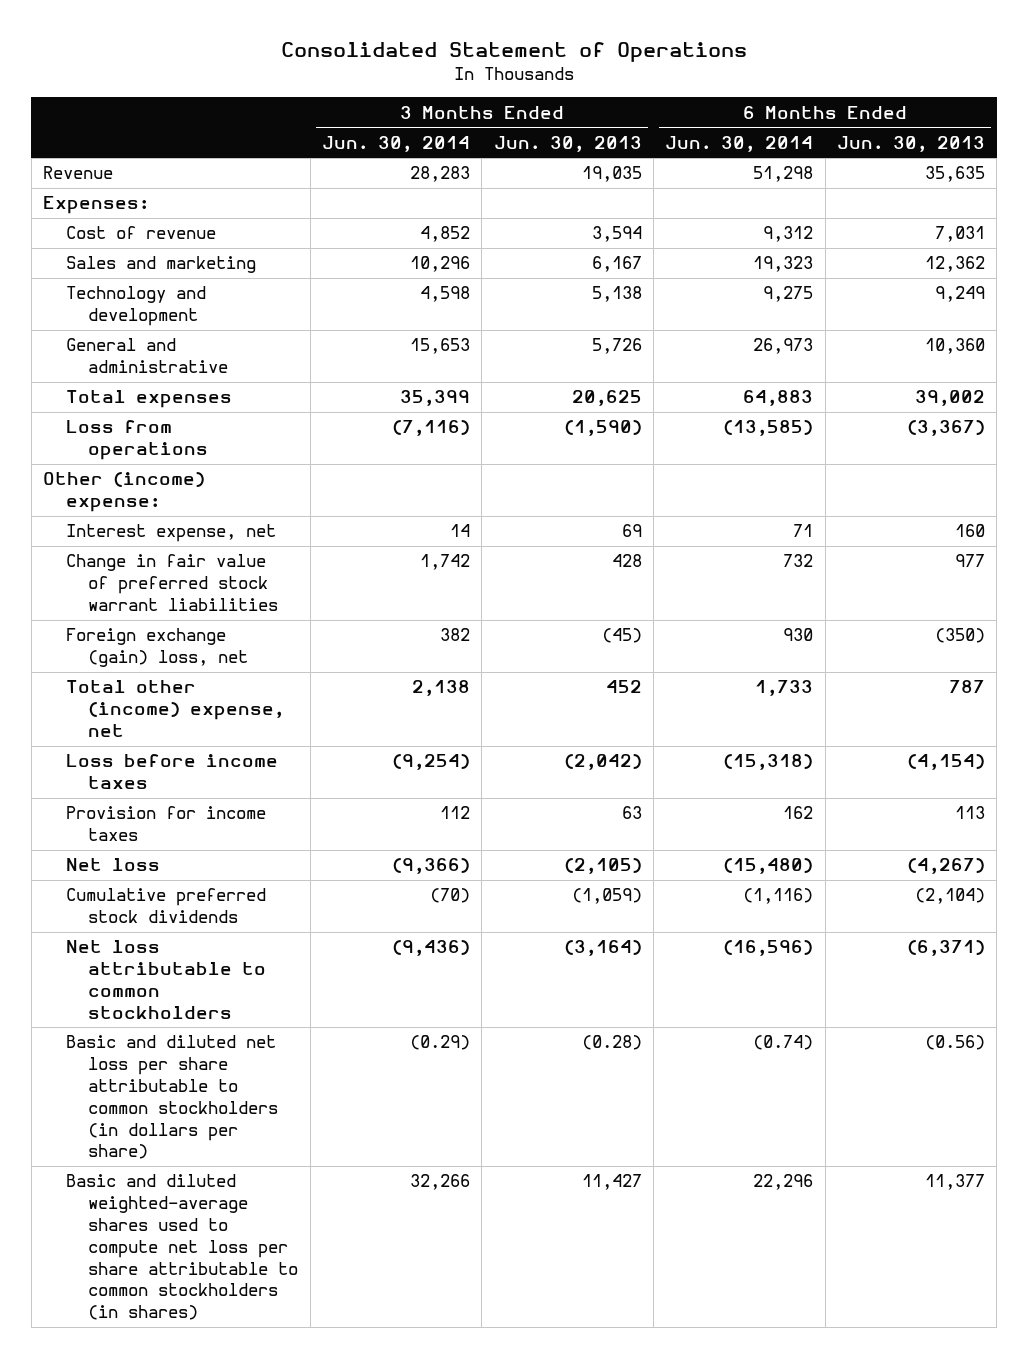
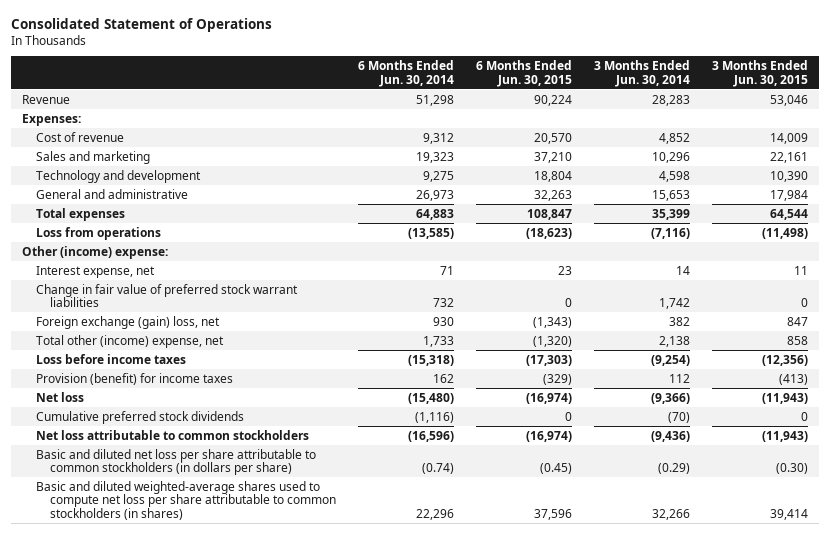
[493,135,642,152] Jun. 30, 2013 -> none
[837,135,986,152] Jun. 30, 2013 -> none
none -> [475,60,572,87] 6 Months Ended Jun. 30, 2015
none -> [711,60,808,87] 3 Months Ended Jun. 30, 2015
[65,806,266,842] Provision for income taxes -> [35,372,233,385] Provision (benefit) for income taxes

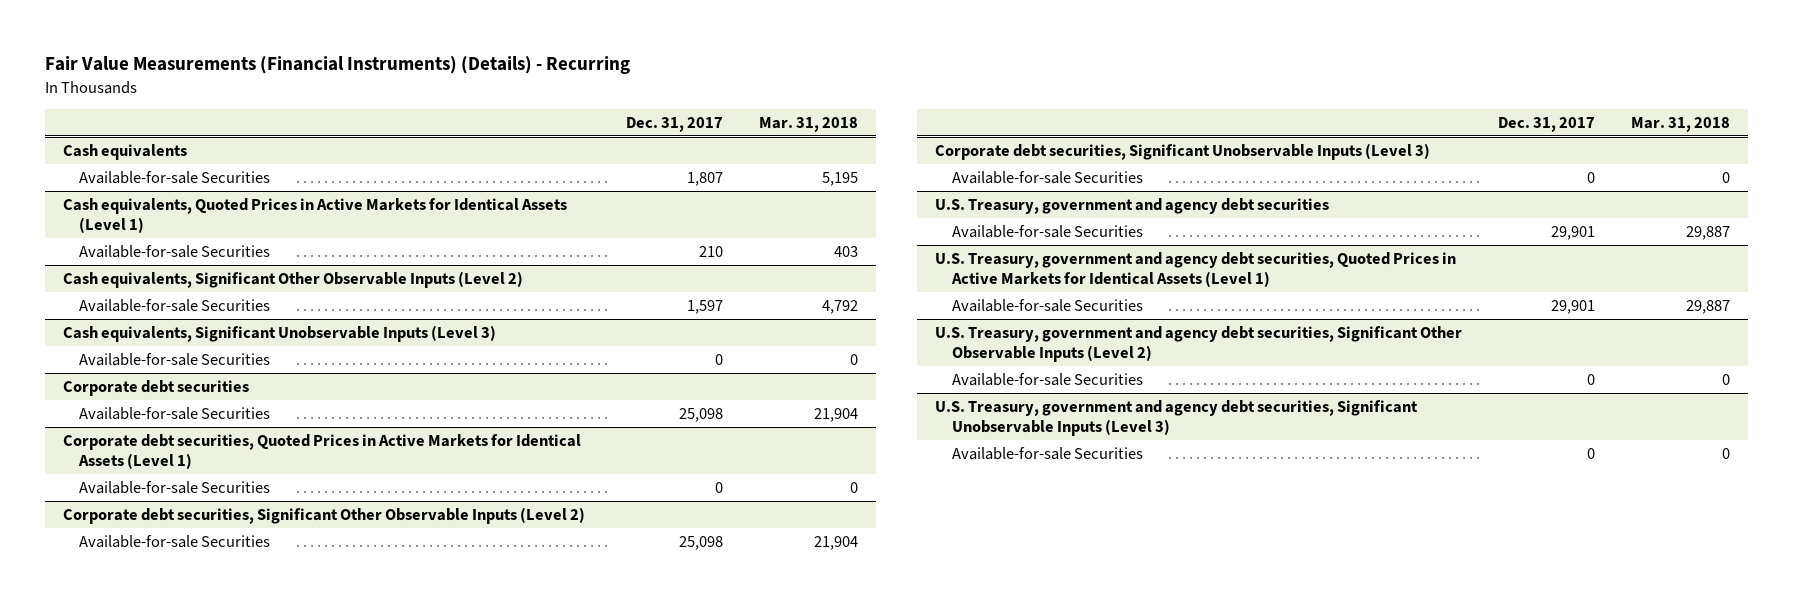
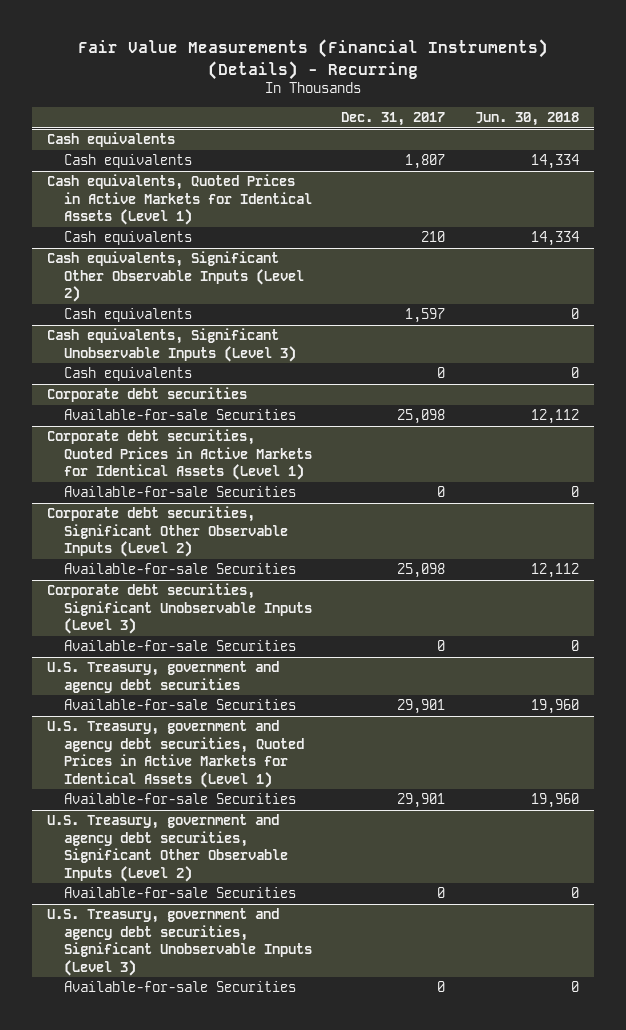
[758,117,858,133] Mar. 31, 2018 -> none
none -> [475,111,580,126] Jun. 30, 2018
[79,170,271,184] Available-for-sale Securities -> [63,154,192,169] Cash equivalents
[79,244,271,258] Available-for-sale Securities -> none
none -> [63,231,192,246] Cash equivalents
[79,298,271,312] Available-for-sale Securities -> [63,308,192,323] Cash equivalents
[79,352,271,366] Available-for-sale Securities -> none
none -> [63,367,192,382] Cash equivalents

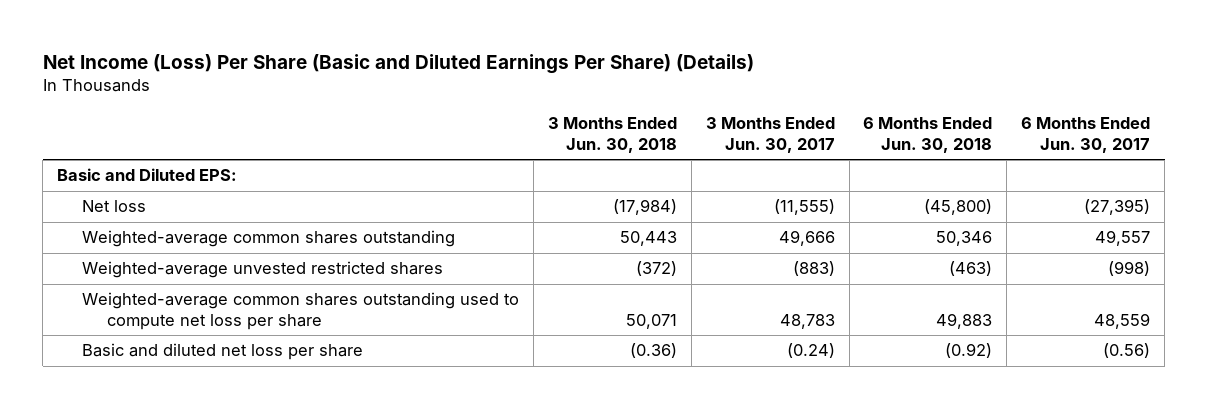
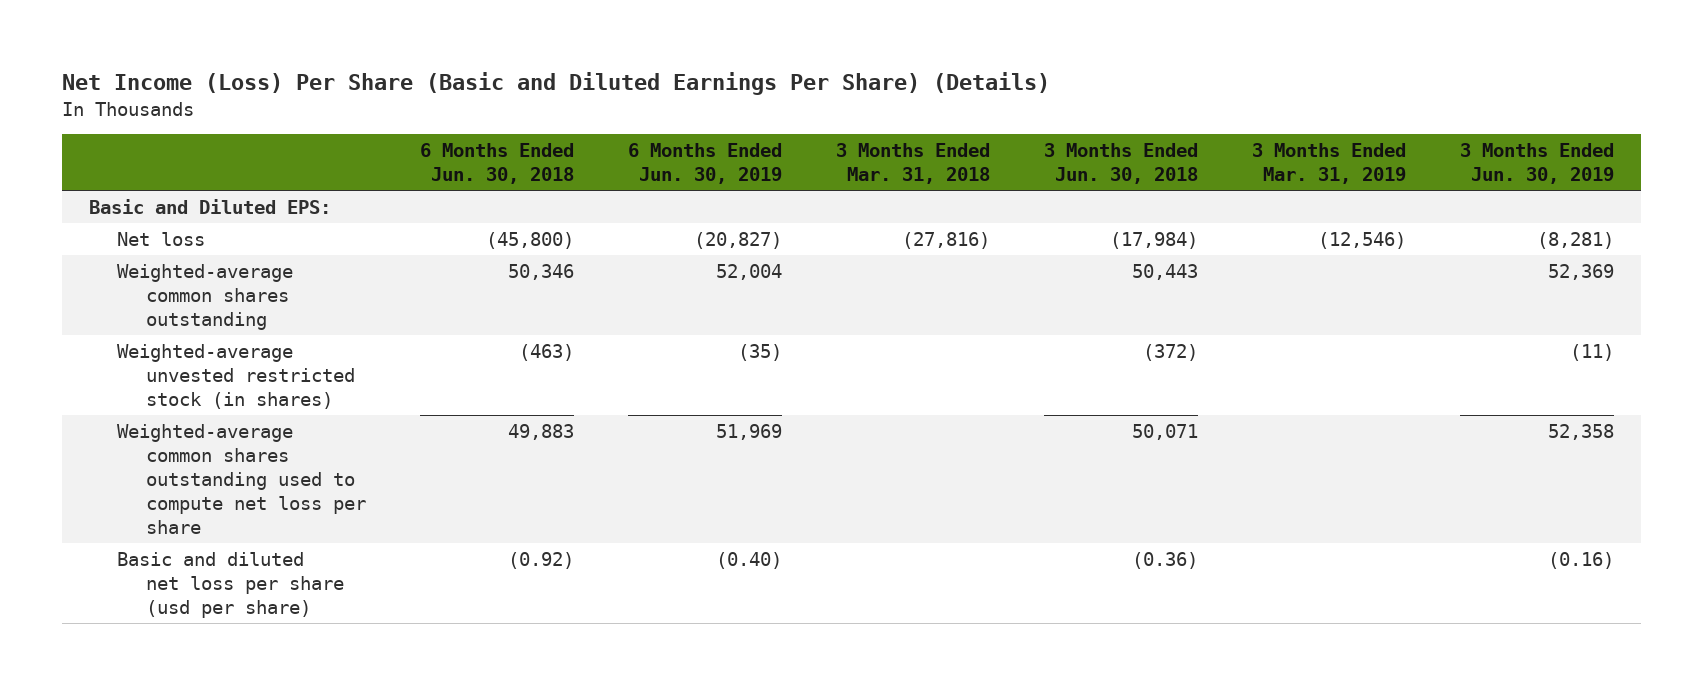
[705,117,835,153] 3 Months Ended Jun. 30, 2017 -> none
[1021,117,1151,153] 6 Months Ended Jun. 30, 2017 -> none
none -> [627,142,782,185] 6 Months Ended Jun. 30, 2019
none -> [835,142,990,185] 3 Months Ended Mar. 31, 2018
none -> [1252,142,1407,185] 3 Months Ended Mar. 31, 2019
none -> [1460,142,1615,185] 3 Months Ended Jun. 30, 2019
[82,261,444,279] Weighted-average unvested restricted shares -> [117,343,355,409] Weighted-average unvested restricted stock (in shares)
[82,343,364,361] Basic and diluted net loss per share -> [117,551,344,618] Basic and diluted net loss per share (usd per share)

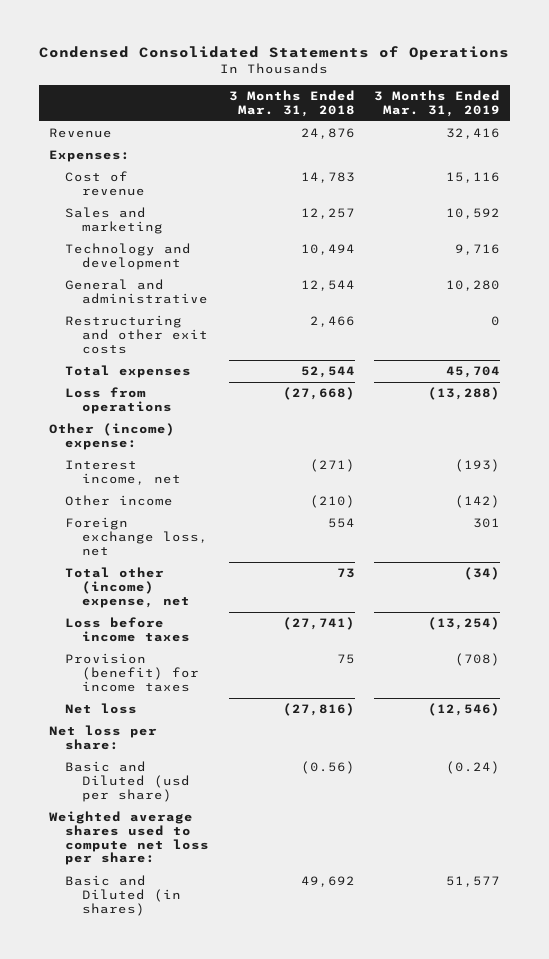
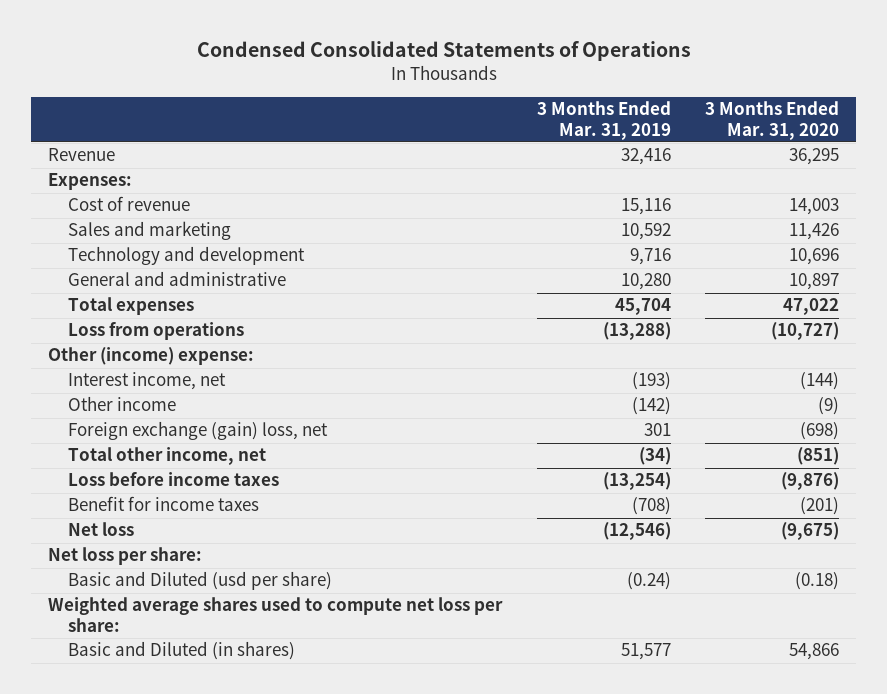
[228,90,355,117] 3 Months Ended Mar. 31, 2018 -> none
none -> [705,101,840,140] 3 Months Ended Mar. 31, 2020
[65,315,209,354] Restructuring and other exit costs -> none
[65,517,209,556] Foreign exchange loss, net -> [67,421,328,441] Foreign exchange (gain) loss, net
[65,567,191,608] Total other (income) expense, net -> [67,447,266,466] Total other income, net
[65,653,200,692] Provision (benefit) for income taxes -> [67,496,259,512] Benefit for income taxes

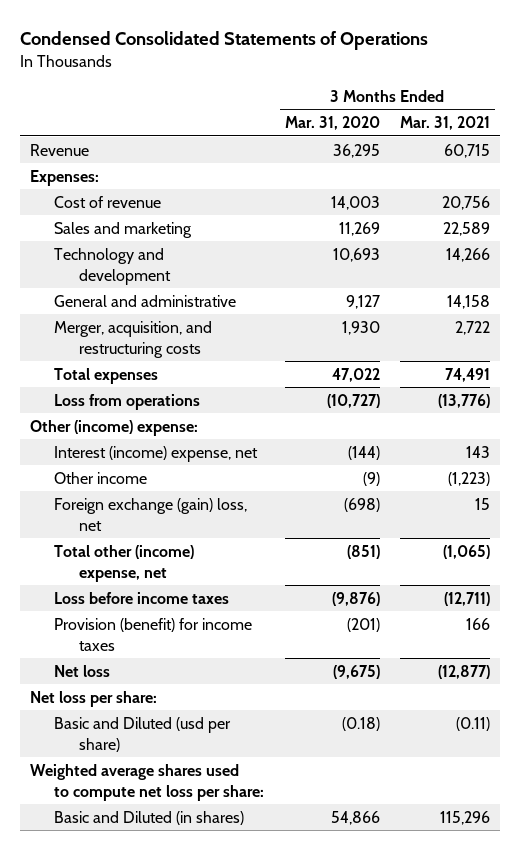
[536,101,671,140] 3 Months Ended Mar. 31, 2019 -> none
none -> [399,116,490,131] Mar. 31, 2021
[789,223,840,241] 11,426 -> [338,221,380,236] 11,269
[789,248,840,266] 10,696 -> [332,247,380,262] 10,693
[789,273,840,291] 10,897 -> [345,294,380,309] 9,127
none -> [54,320,213,358] Merger, acquisition, and restructuring costs
[67,372,226,391] Interest income, net -> [54,445,259,462] Interest (income) expense, net
[67,447,266,466] Total other income, net -> [54,544,195,582] Total other (income) expense, net
[67,496,259,512] Benefit for income taxes -> [54,617,253,651] Provision (benefit) for income taxes

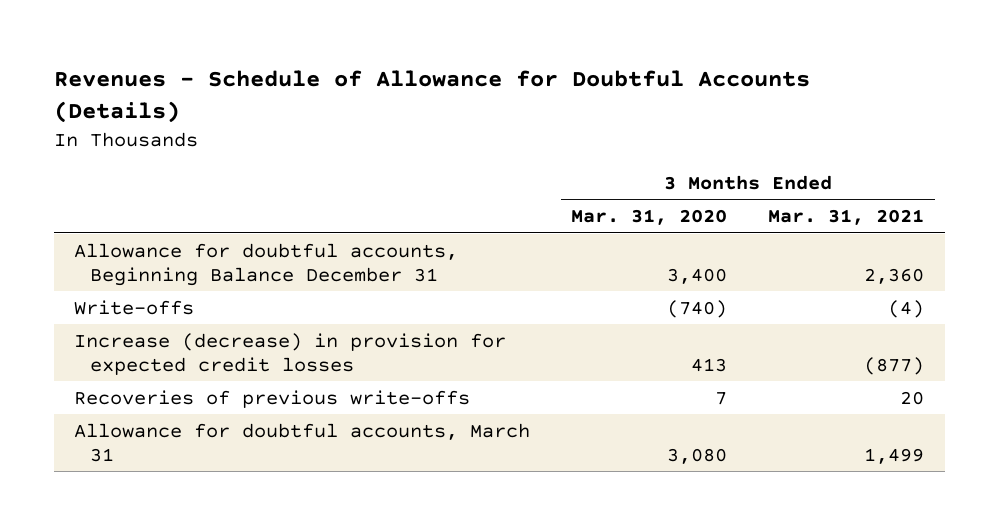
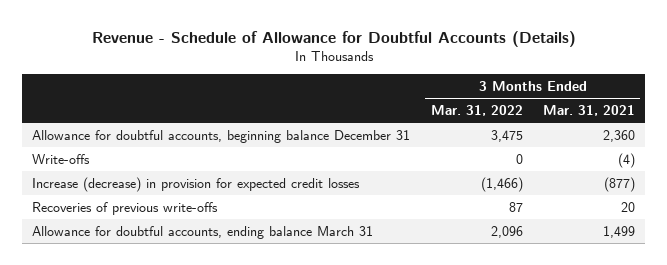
[53,69,810,123] Revenues - Schedule of Allowance for Doubtful Accounts (Details) -> [91,30,576,47] Revenue - Schedule of Allowance for Doubtful Accounts (Details)
[571,209,728,226] Mar. 31, 2020 -> none
none -> [430,105,523,117] Mar. 31, 2022
[74,242,459,286] Allowance for doubtful accounts, Beginning Balance December 31 -> [32,129,411,143] Allowance for doubtful accounts, beginning balance December 31
[74,422,531,462] Allowance for doubtful accounts, March 31 -> [32,225,374,239] Allowance for doubtful accounts, ending balance March 31

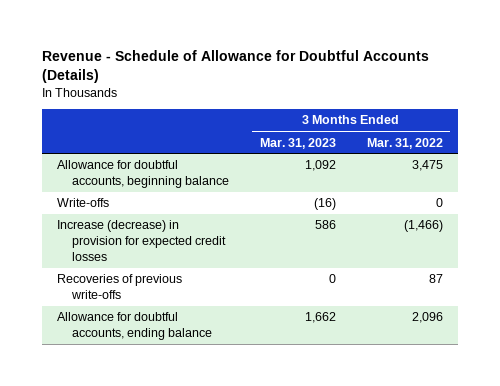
[542,105,635,117] Mar. 31, 2021 -> none
none -> [260,137,337,149] Mar. 31, 2023
[32,129,411,143] Allowance for doubtful accounts, beginning balance December 31 -> [56,160,230,189] Allowance for doubtful accounts, beginning balance
[32,225,374,239] Allowance for doubtful accounts, ending balance March 31 -> [56,312,213,341] Allowance for doubtful accounts, ending balance

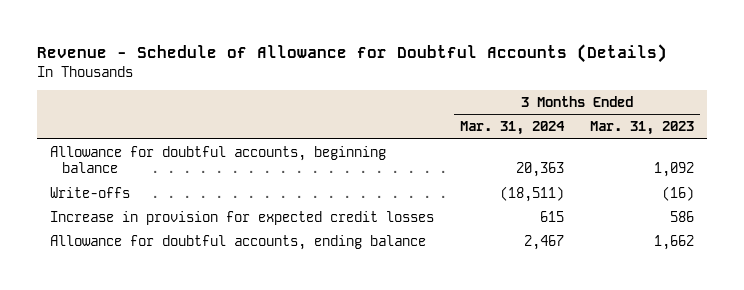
[366,137,443,149] Mar. 31, 2022 -> none
none -> [460,121,566,136] Mar. 31, 2024
[56,274,182,300] Recoveries of previous write-offs -> none
[56,220,227,261] Increase (decrease) in provision for expected credit losses -> [50,210,435,225] Increase in provision for expected credit losses

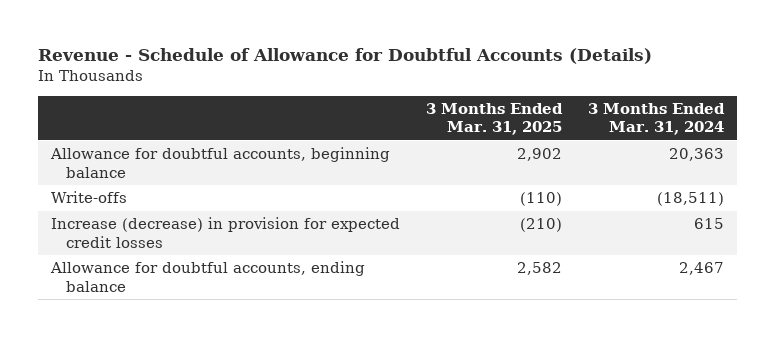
[589,121,694,136] Mar. 31, 2023 -> none
none -> [426,102,564,136] 3 Months Ended Mar. 31, 2025
[50,210,435,225] Increase in provision for expected credit losses -> [51,217,401,248] Increase (decrease) in provision for expected credit losses

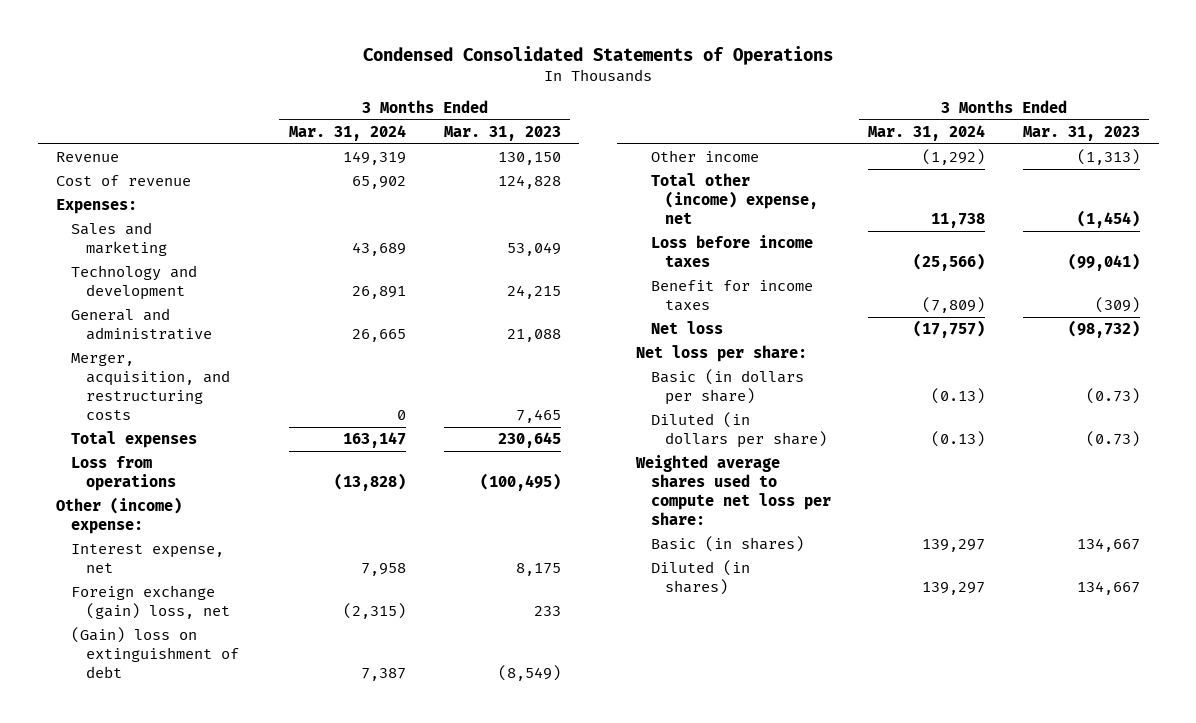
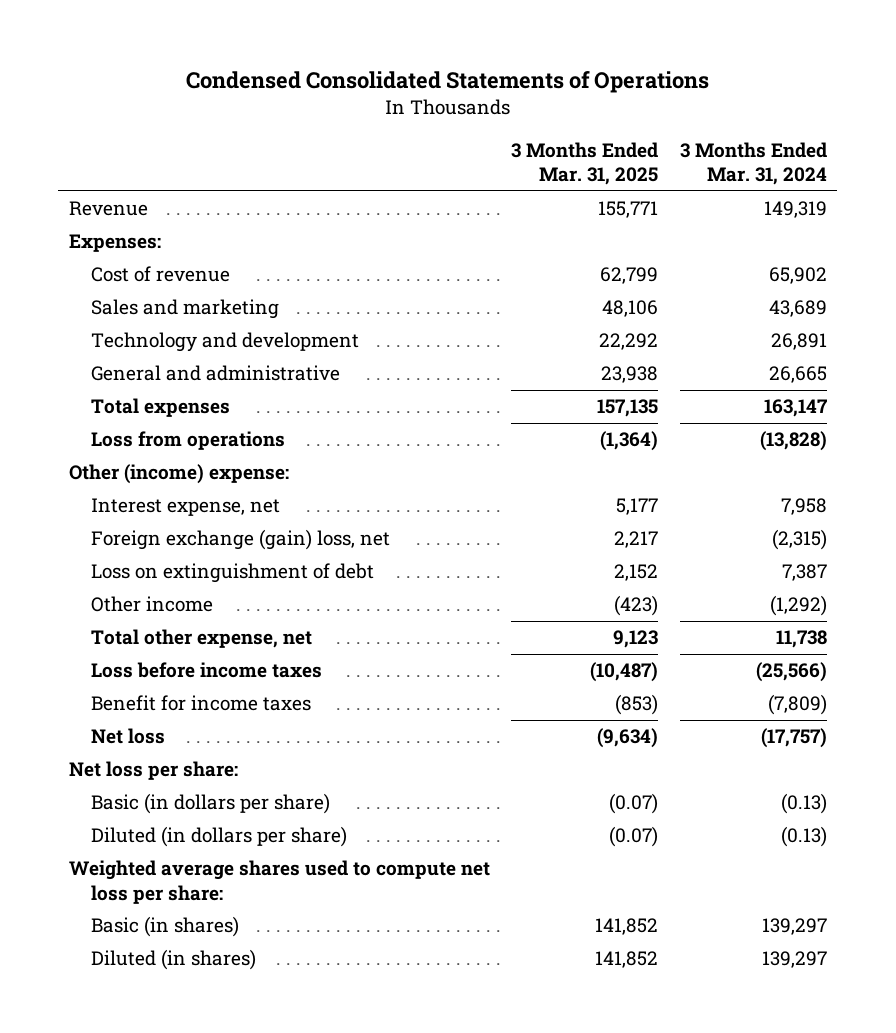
[443,126,561,142] Mar. 31, 2023 -> none
none -> [511,141,659,185] 3 Months Ended Mar. 31, 2025
[56,175,192,187] Cost of revenue -> [91,266,231,283] Cost of revenue
[71,353,231,421] Merger, acquisition, and restructuring costs -> none
[71,627,240,679] (Gain) loss on extinguishment of debt -> [91,563,375,584] Loss on extinguishment of debt
[650,173,819,225] Total other (income) expense, net -> [91,629,313,649] Total other expense, net

